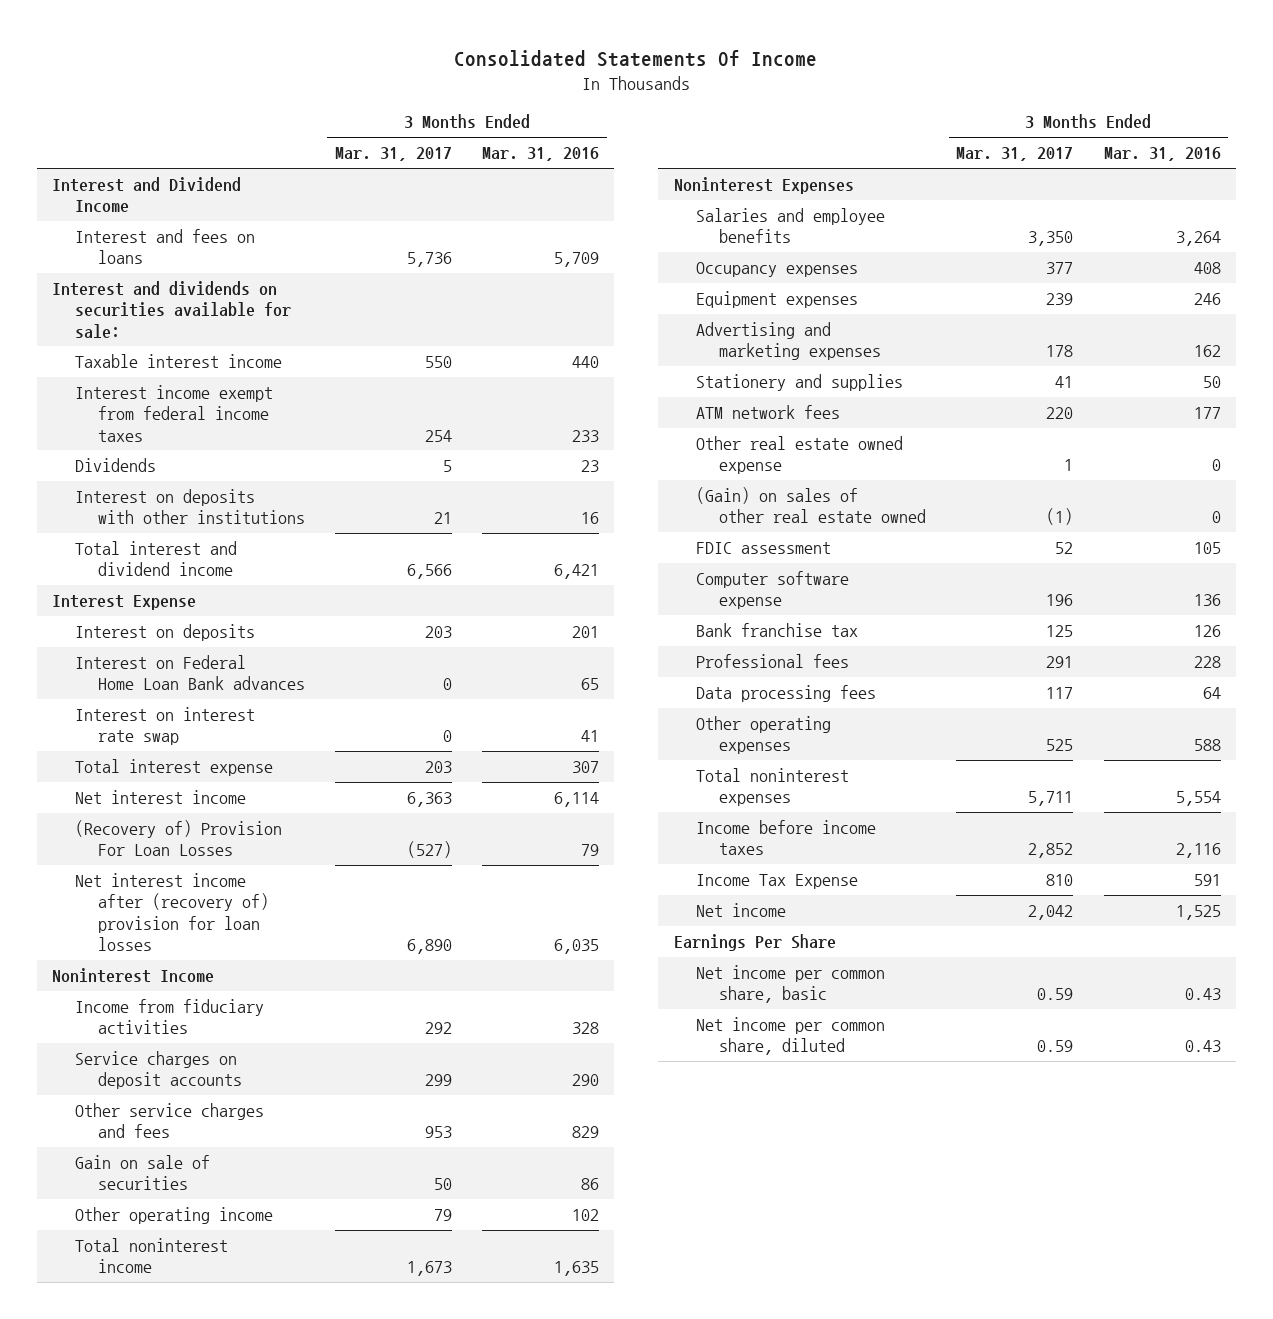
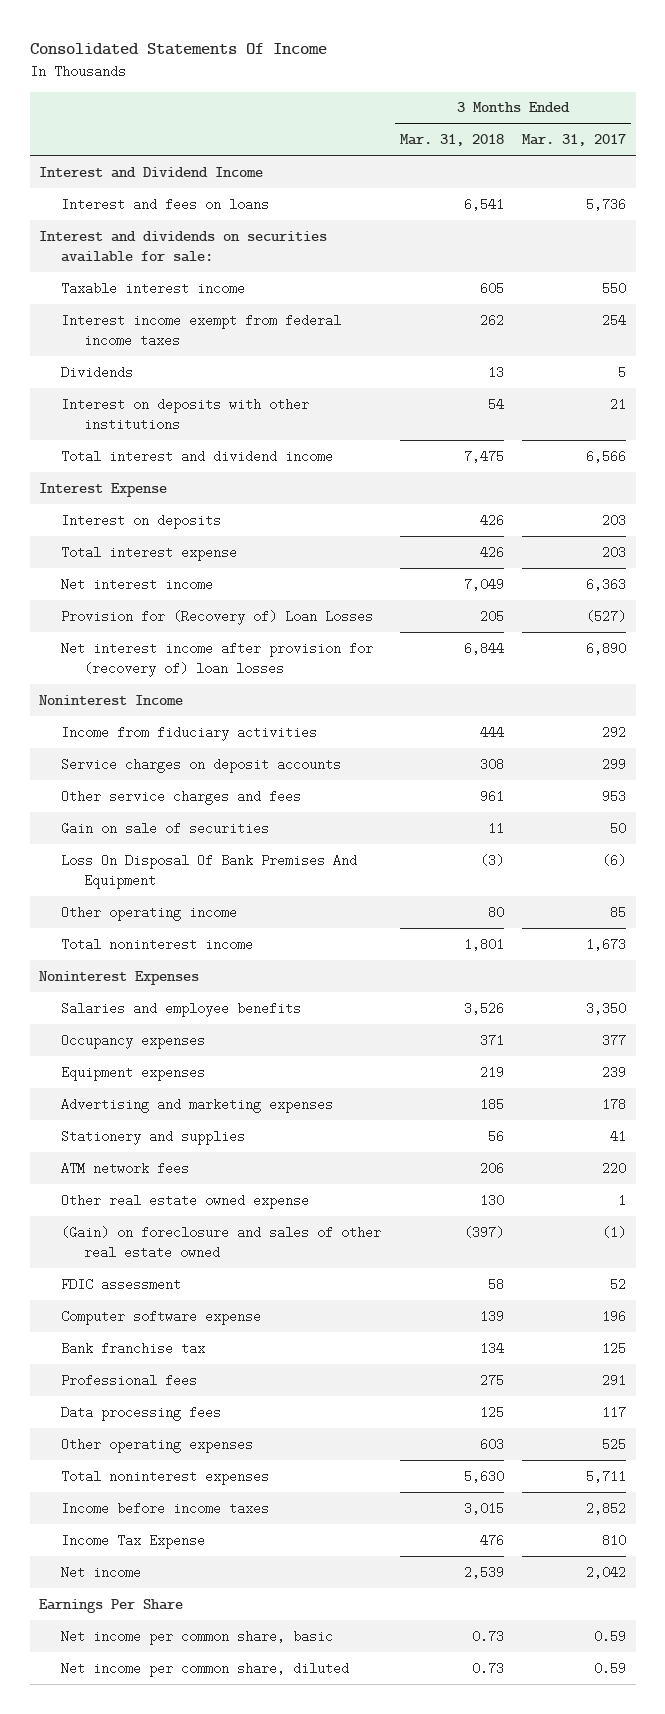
[481,147,599,162] Mar. 31, 2016 -> none
none -> [399,134,504,147] Mar. 31, 2018
[74,655,305,691] Interest on Federal Home Loan Bank advances -> none
[74,707,255,746] Interest on interest rate swap -> none
[74,820,282,857] (Recovery of) Provision For Loan Losses -> [61,609,374,625] Provision for (Recovery of) Loan Losses
[74,873,269,951] Net interest income after (recovery of) provision for loan losses -> [61,641,374,678] Net interest income after provision for (recovery of) loan losses
none -> [61,853,358,890] Loss On Disposal Of Bank Premises And Equipment
[433,1209,452,1222] 79 -> [610,905,627,919] 85
[696,487,927,524] (Gain) on sales of other real estate owned -> [61,1225,382,1260] (Gain) on foreclosure and sales of other real estate owned

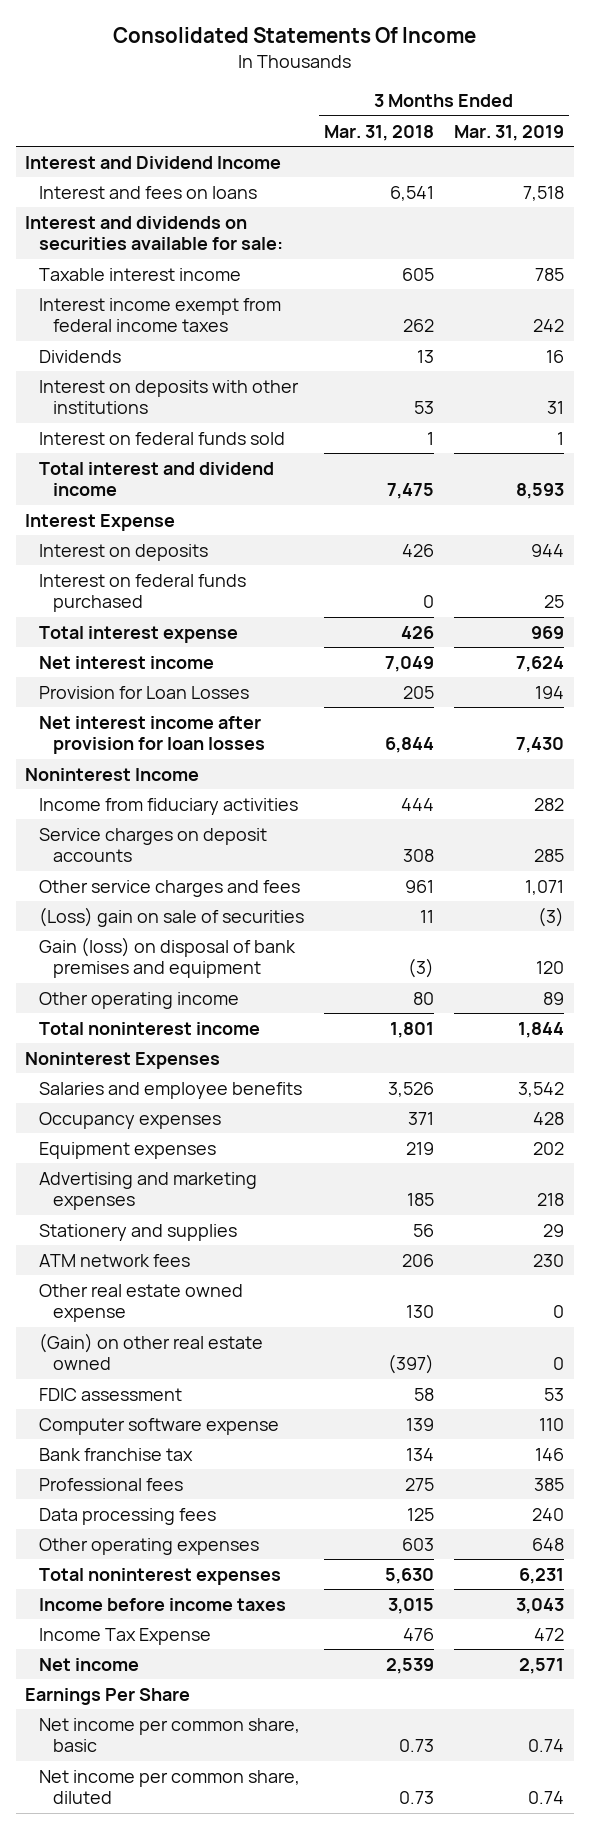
[522,134,627,147] Mar. 31, 2017 -> none
none -> [453,124,564,141] Mar. 31, 2019
[487,397,504,411] 54 -> [413,401,434,415] 53
none -> [39,431,286,445] Interest on federal funds sold
none -> [39,573,247,613] Interest on federal funds purchased
[61,609,374,625] Provision for (Recovery of) Loan Losses -> [39,685,250,699] Provision for Loan Losses
[61,641,374,678] Net interest income after provision for (recovery of) loan losses -> [39,715,265,755] Net interest income after provision for loan losses
[61,821,270,835] Gain on sale of securities -> [39,906,305,927] (Loss) gain on sale of securities
[61,853,358,890] Loss On Disposal Of Bank Premises And Equipment -> [39,936,297,979] Gain (loss) on disposal of bank premises and equipment
[61,1225,382,1260] (Gain) on foreclosure and sales of other real estate owned -> [39,1332,264,1371] (Gain) on other real estate owned

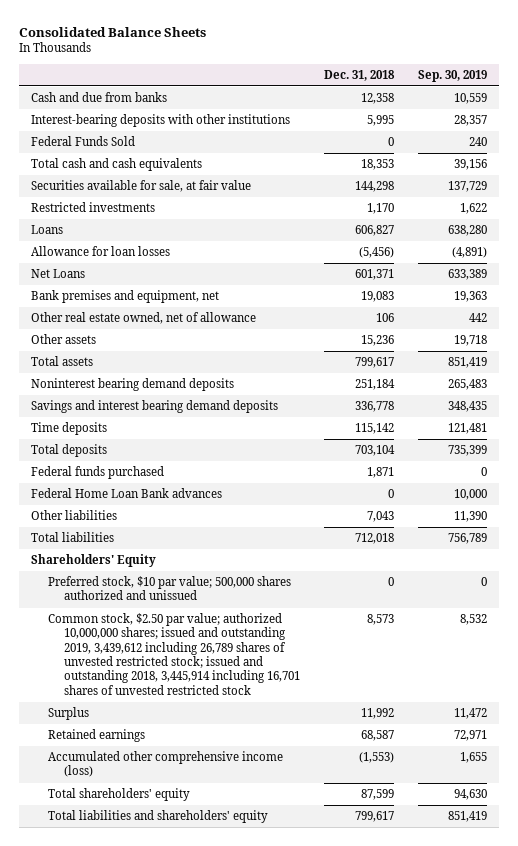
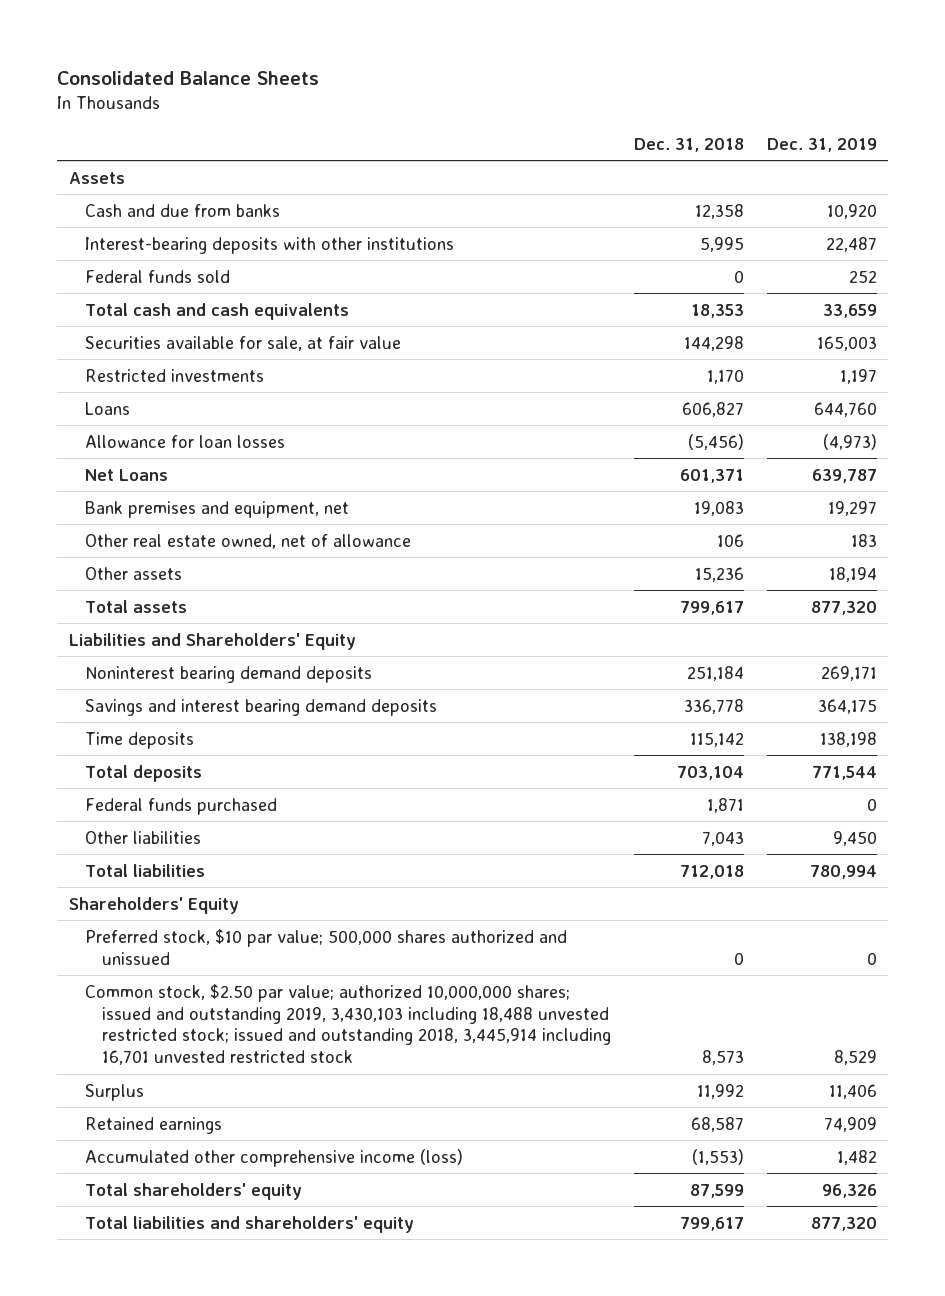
[417,69,487,82] Sep. 30, 2019 -> none
none -> [766,137,877,152] Dec. 31, 2019
none -> [68,171,125,184] Assets
[31,136,136,147] Federal Funds Sold -> [85,269,231,283] Federal funds sold
none -> [68,632,356,650] Liabilities and Shareholders' Equity
[31,488,223,499] Federal Home Loan Bank advances -> none
[47,613,301,695] Common stock, $2.50 par value; authorized 10,000,000 shares; issued and outstanding 2019, 3,439,612 including 26,789 shares of unvested restricted stock; issued and outstanding 2018, 3,445,914 including 16,701 shares of unvested restricted stock -> [85,983,611,1066] Common stock, $2.50 par value; authorized 10,000,000 shares; issued and outstanding 2019, 3,430,103 including 18,488 unvested restricted stock; issued and outstanding 2018, 3,445,914 including 16,701 unvested restricted stock

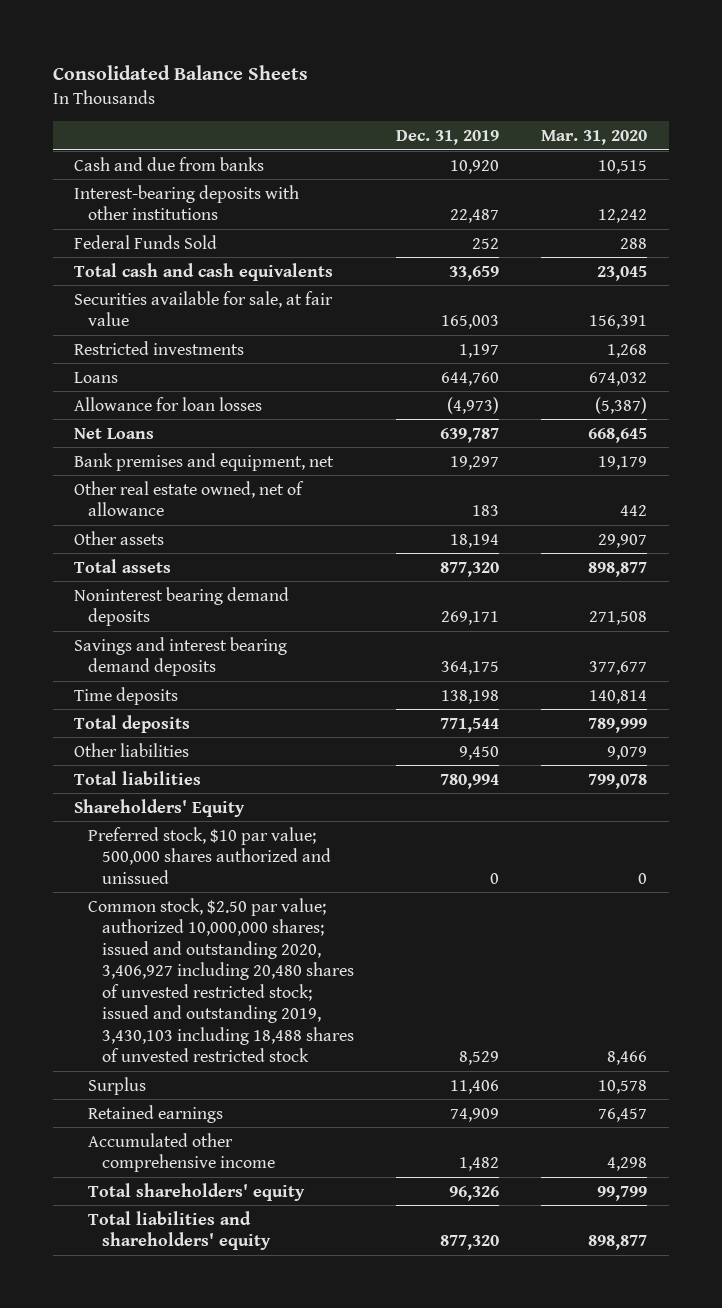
[633,137,744,152] Dec. 31, 2018 -> none
none -> [541,129,648,145] Mar. 31, 2020
[68,171,125,184] Assets -> none
[85,269,231,283] Federal funds sold -> [74,234,218,249] Federal Funds Sold
[68,632,356,650] Liabilities and Shareholders' Equity -> none
[85,797,278,815] Federal funds purchased -> none
[85,983,611,1066] Common stock, $2.50 par value; authorized 10,000,000 shares; issued and outstanding 2019, 3,430,103 including 18,488 unvested restricted stock; issued and outstanding 2018, 3,445,914 including 16,701 unvested restricted stock -> [88,897,354,1063] Common stock, $2.50 par value; authorized 10,000,000 shares; issued and outstanding 2020, 3,406,927 including 20,480 shares of unvested restricted stock; issued and outstanding 2019, 3,430,103 including 18,488 shares of unvested restricted stock
[85,1148,464,1167] Accumulated other comprehensive income (loss) -> [88,1132,275,1173] Accumulated other comprehensive income

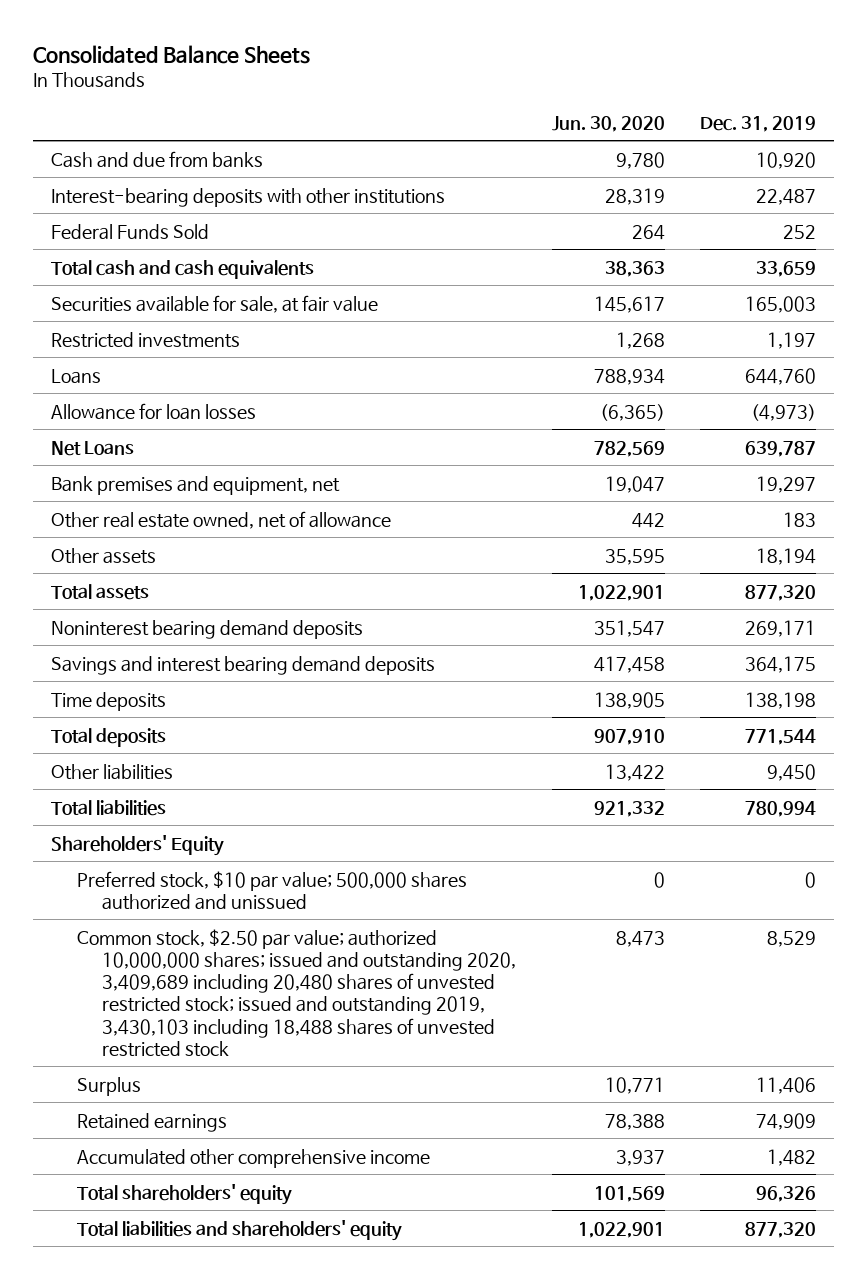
[541,129,648,145] Mar. 31, 2020 -> none
none -> [551,115,665,132] Jun. 30, 2020
[88,897,354,1063] Common stock, $2.50 par value; authorized 10,000,000 shares; issued and outstanding 2020, 3,406,927 including 20,480 shares of unvested restricted stock; issued and outstanding 2019, 3,430,103 including 18,488 shares of unvested restricted stock -> [76,928,516,1057] Common stock, $2.50 par value; authorized 10,000,000 shares; issued and outstanding 2020, 3,409,689 including 20,480 shares of unvested restricted stock; issued and outstanding 2019, 3,430,103 including 18,488 shares of unvested restricted stock

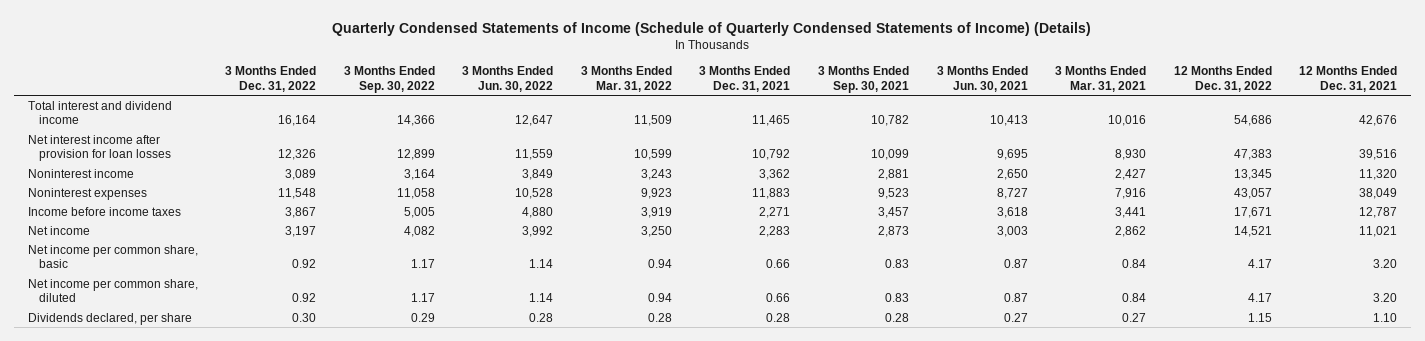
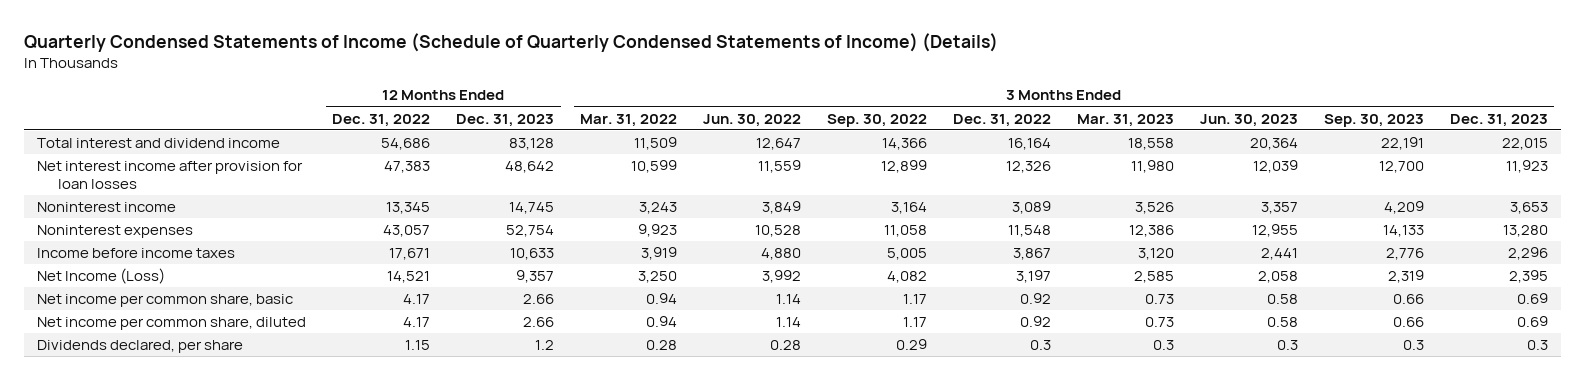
[699,66,791,92] 3 Months Ended Dec. 31, 2021 -> none
[818,66,910,93] 3 Months Ended Sep. 30, 2021 -> none
[936,66,1028,92] 3 Months Ended Jun. 30, 2021 -> none
[1055,66,1147,92] 3 Months Ended Mar. 31, 2021 -> none
[1299,66,1398,92] 12 Months Ended Dec. 31, 2021 -> none
none -> [456,113,555,127] Dec. 31, 2023
none -> [1077,113,1175,127] Mar. 31, 2023
none -> [1199,113,1298,127] Jun. 30, 2023
none -> [1323,113,1424,127] Sep. 30, 2023
none -> [1449,113,1548,127] Dec. 31, 2023
[27,225,90,235] Net income -> [37,268,166,285] Net Income (Loss)
[292,312,317,322] 0.30 -> [1030,340,1052,351] 0.3

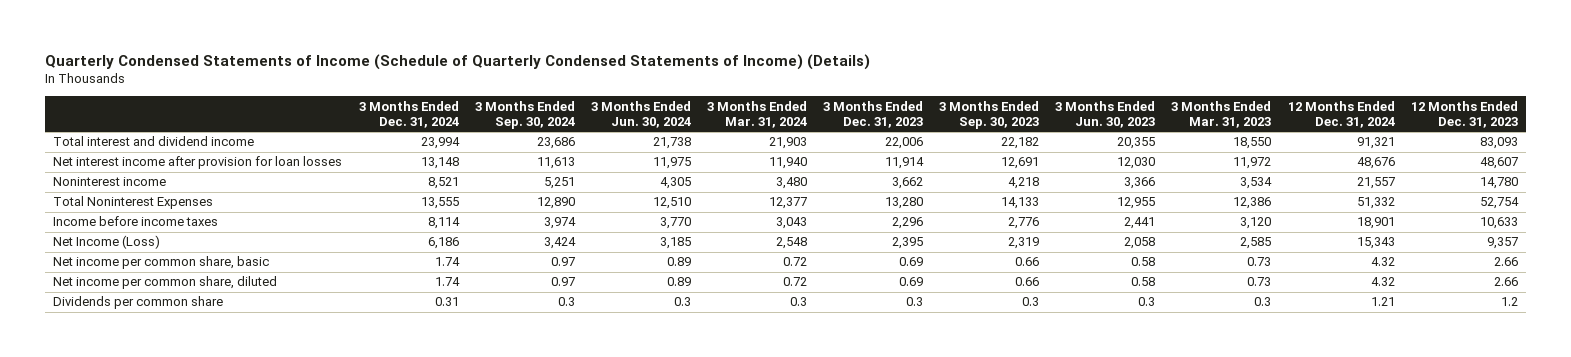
[332,113,431,127] Dec. 31, 2022 -> none
[580,113,678,127] Mar. 31, 2022 -> none
[703,113,802,127] Jun. 30, 2022 -> none
[827,113,928,127] Sep. 30, 2022 -> none
[953,113,1052,127] Dec. 31, 2022 -> none
none -> [358,100,459,129] 3 Months Ended Dec. 31, 2024
none -> [474,100,575,130] 3 Months Ended Sep. 30, 2024
none -> [590,100,691,129] 3 Months Ended Jun. 30, 2024
none -> [706,100,807,129] 3 Months Ended Mar. 31, 2024
none -> [1287,100,1395,129] 12 Months Ended Dec. 31, 2024
[509,138,555,151] 83,128 -> [1479,137,1518,150] 83,093
[1128,138,1175,151] 18,558 -> [1233,137,1272,150] 18,550
[1249,138,1298,151] 20,364 -> [1117,137,1156,150] 20,355
[1380,137,1424,151] 22,191 -> [1001,137,1040,150] 22,182
[1501,138,1548,151] 22,015 -> [885,137,924,150] 22,006
[505,161,555,174] 48,642 -> [1479,157,1518,170] 48,607
[1131,160,1175,174] 11,980 -> [1233,157,1272,170] 11,972
[1252,160,1298,174] 12,039 -> [1117,157,1156,170] 12,030
[1378,161,1424,174] 12,700 -> [1001,157,1040,170] 12,691
[1505,160,1548,174] 11,923 -> [885,157,925,170] 11,914
[509,202,555,215] 14,745 -> [1479,177,1518,190] 14,780
[1135,202,1175,215] 3,526 -> [1240,177,1273,190] 3,534
[1260,202,1298,215] 3,357 -> [1124,177,1156,190] 3,366
[1383,201,1424,215] 4,209 -> [1008,177,1040,190] 4,218
[1509,202,1548,215] 3,653 -> [892,177,924,190] 3,662
[37,225,194,239] Noninterest expenses -> [53,196,214,210] Total Noninterest Expenses
[37,340,244,354] Dividends declared, per share -> [53,296,224,310] Dividends per common share

